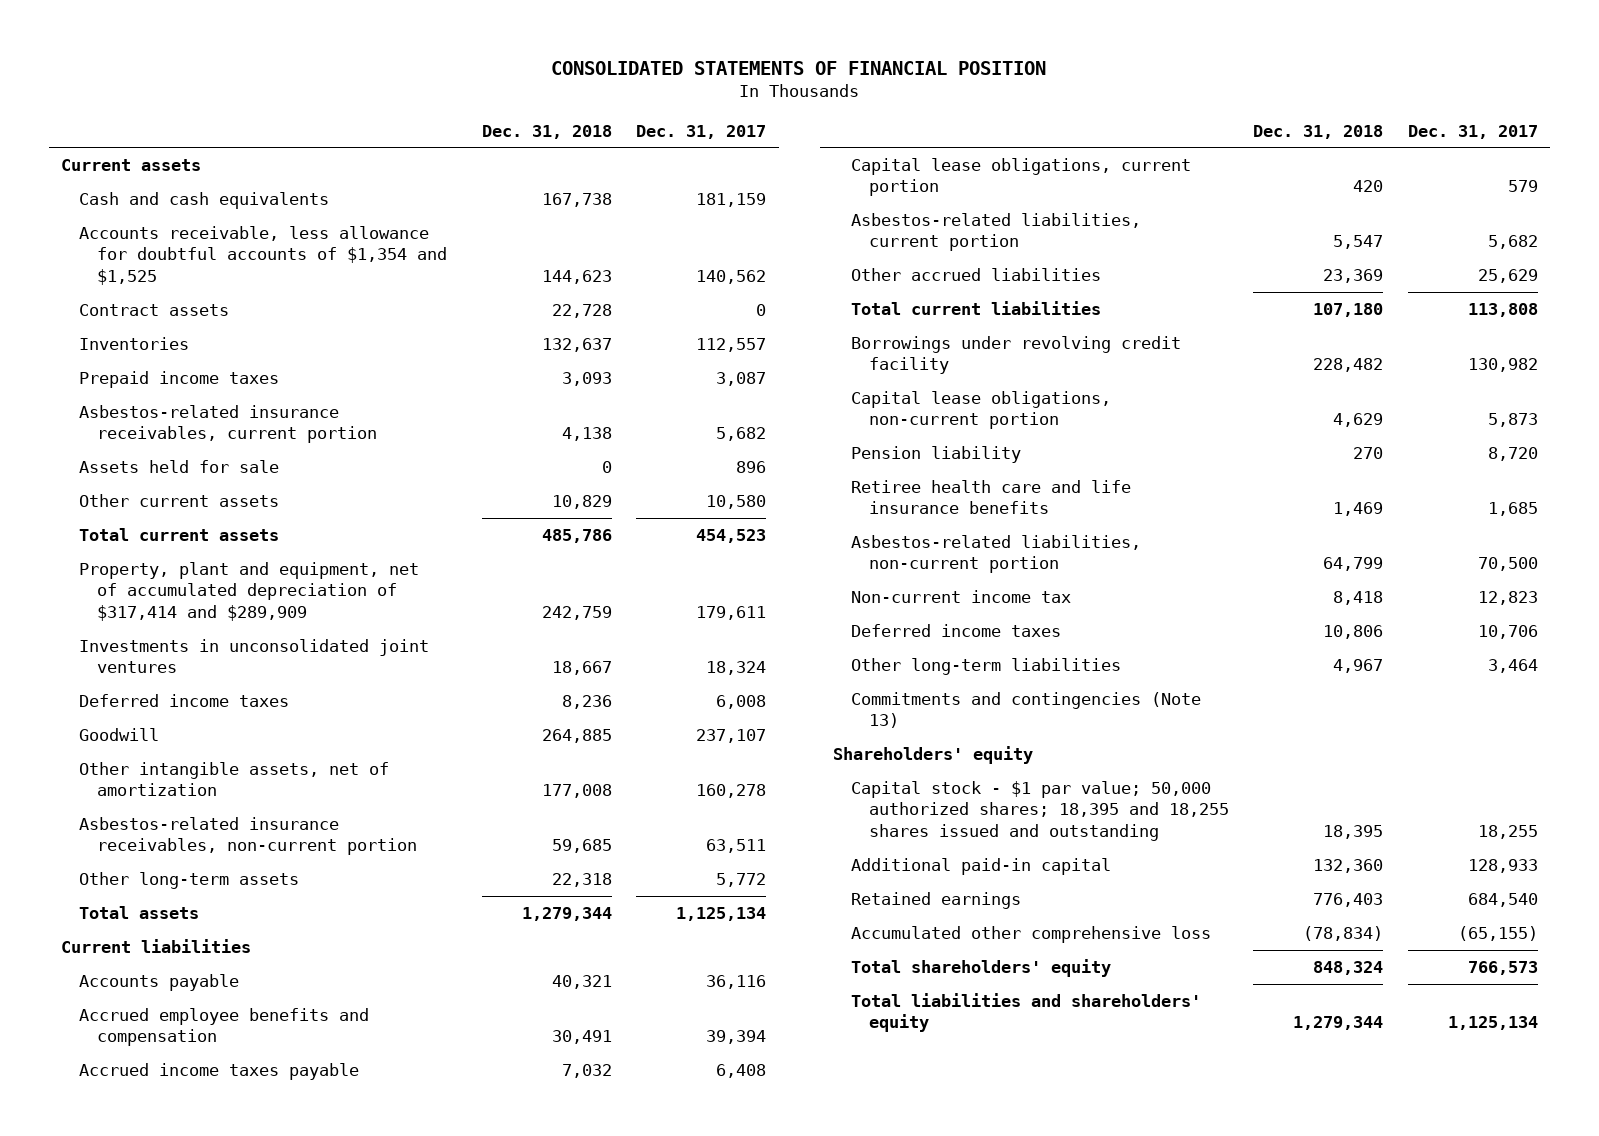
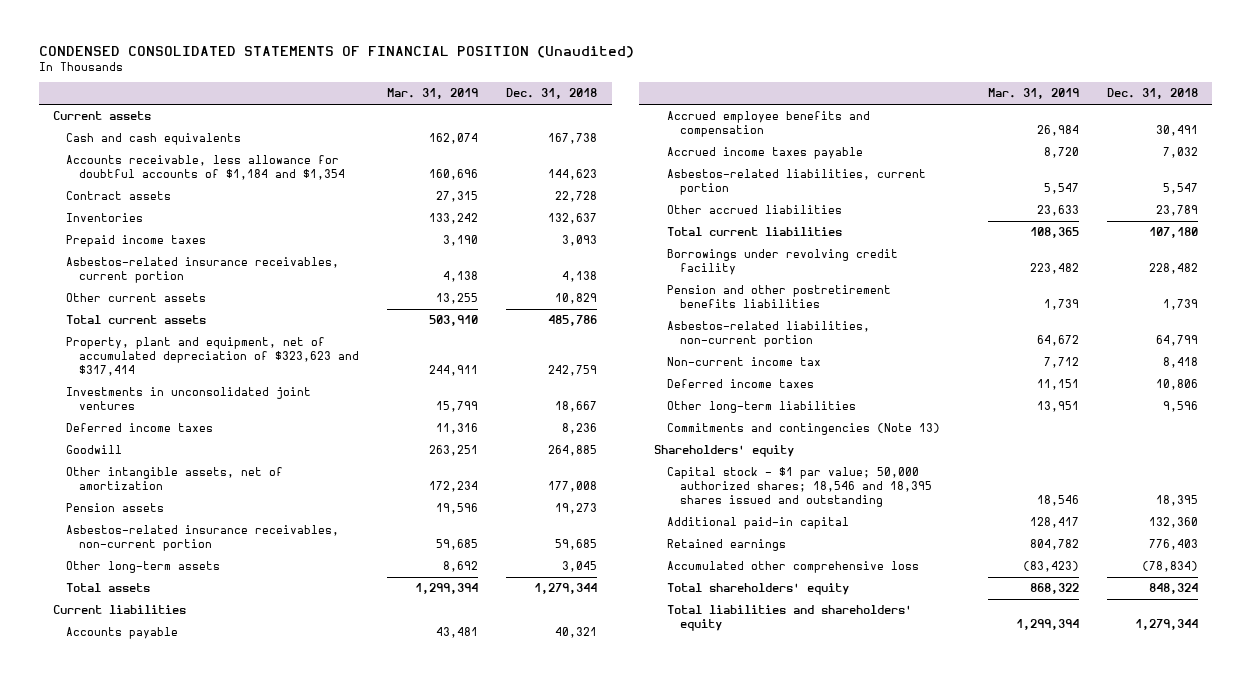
[551,60,1047,75] CONSOLIDATED STATEMENTS OF FINANCIAL POSITION -> [38,45,634,58] CONDENSED CONSOLIDATED STATEMENTS OF FINANCIAL POSITION (Unaudited)
[636,124,767,139] Dec. 31, 2017 -> none
none -> [387,88,479,100] Mar. 31, 2019
[79,225,448,285] Accounts receivable, less allowance for doubtful accounts of $1,354 and $1,525 -> [65,155,345,181] Accounts receivable, less allowance for doubtful accounts of $1,184 and $1,354
[79,459,280,473] Assets held for sale -> none
[79,561,420,621] Property, plant and equipment, net of accumulated depreciation of $317,414 and $289,909 -> [65,337,359,377] Property, plant and equipment, net of accumulated depreciation of $323,623 and $317,414
none -> [65,503,164,513] Pension assets
[551,872,612,887] 22,318 -> [562,561,598,573] 3,045
[850,157,1191,197] Capital lease obligations, current portion -> none
[1323,268,1384,283] 23,369 -> [1156,205,1199,217] 23,789
[850,390,1111,430] Capital lease obligations, non-current portion -> none
[850,445,1021,463] Pension liability -> none
[850,479,1131,515] Retiree health care and life insurance benefits -> none
none -> [666,285,891,309] Pension and other postretirement benefits liabilities
[1333,658,1384,673] 4,967 -> [1163,401,1199,413] 9,596
[850,780,1229,841] Capital stock - $1 par value; 50,000 authorized shares; 18,395 and 18,255 shares issued and outstanding -> [666,467,932,508] Capital stock - $1 par value; 50,000 authorized shares; 18,546 and 18,395 shares issued and outstanding

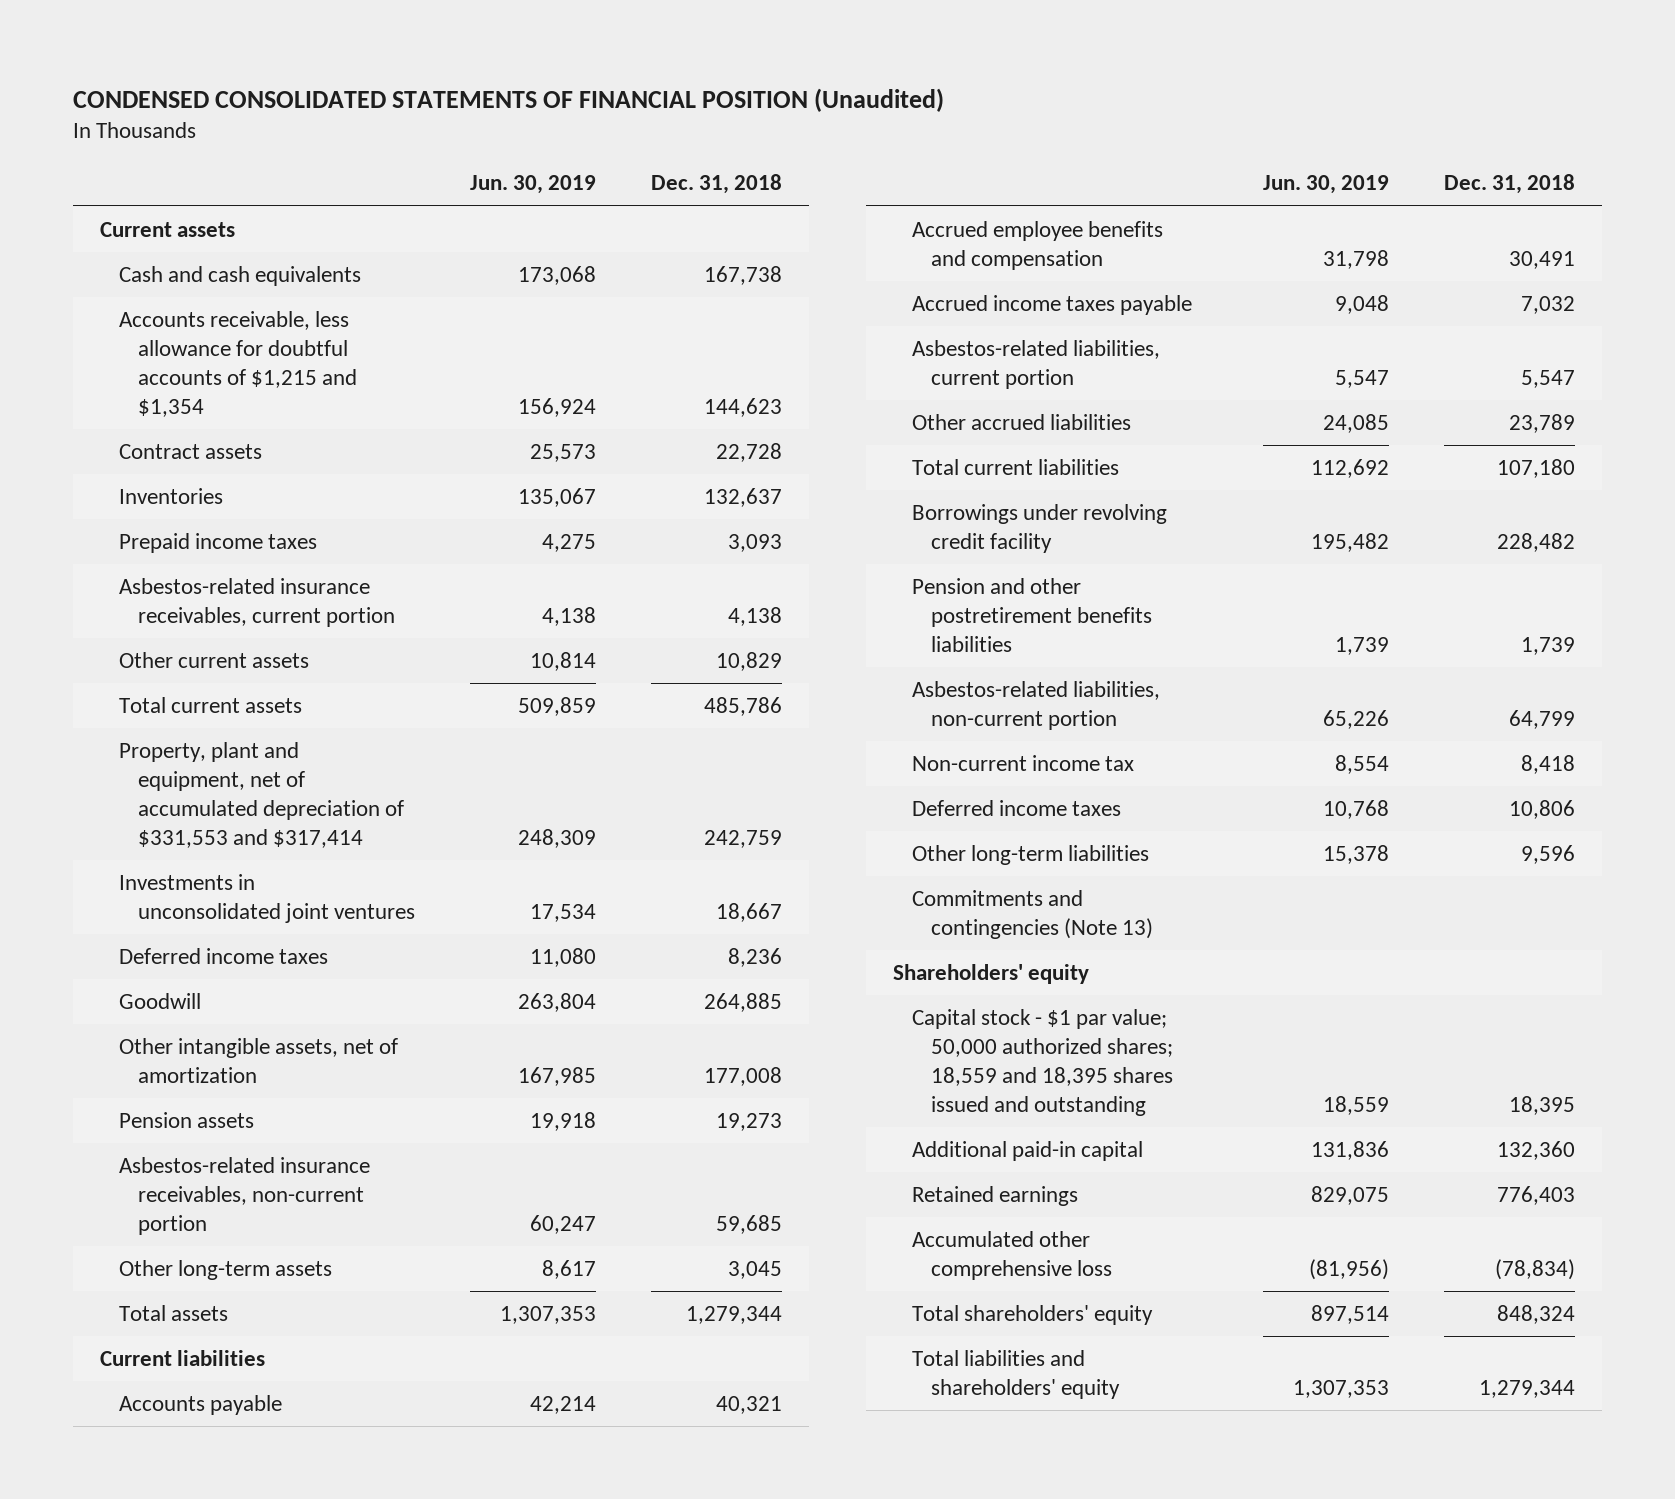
[387,88,479,100] Mar. 31, 2019 -> none
none -> [469,175,596,195] Jun. 30, 2019
[65,155,345,181] Accounts receivable, less allowance for doubtful accounts of $1,184 and $1,354 -> [119,310,357,417] Accounts receivable, less allowance for doubtful accounts of $1,215 and $1,354
[65,337,359,377] Property, plant and equipment, net of accumulated depreciation of $323,623 and $317,414 -> [119,741,404,848] Property, plant and equipment, net of accumulated depreciation of $331,553 and $317,414
[666,467,932,508] Capital stock - $1 par value; 50,000 authorized shares; 18,546 and 18,395 shares issued and outstanding -> [911,1008,1173,1116] Capital stock - $1 par value; 50,000 authorized shares; 18,559 and 18,395 shares issued and outstanding

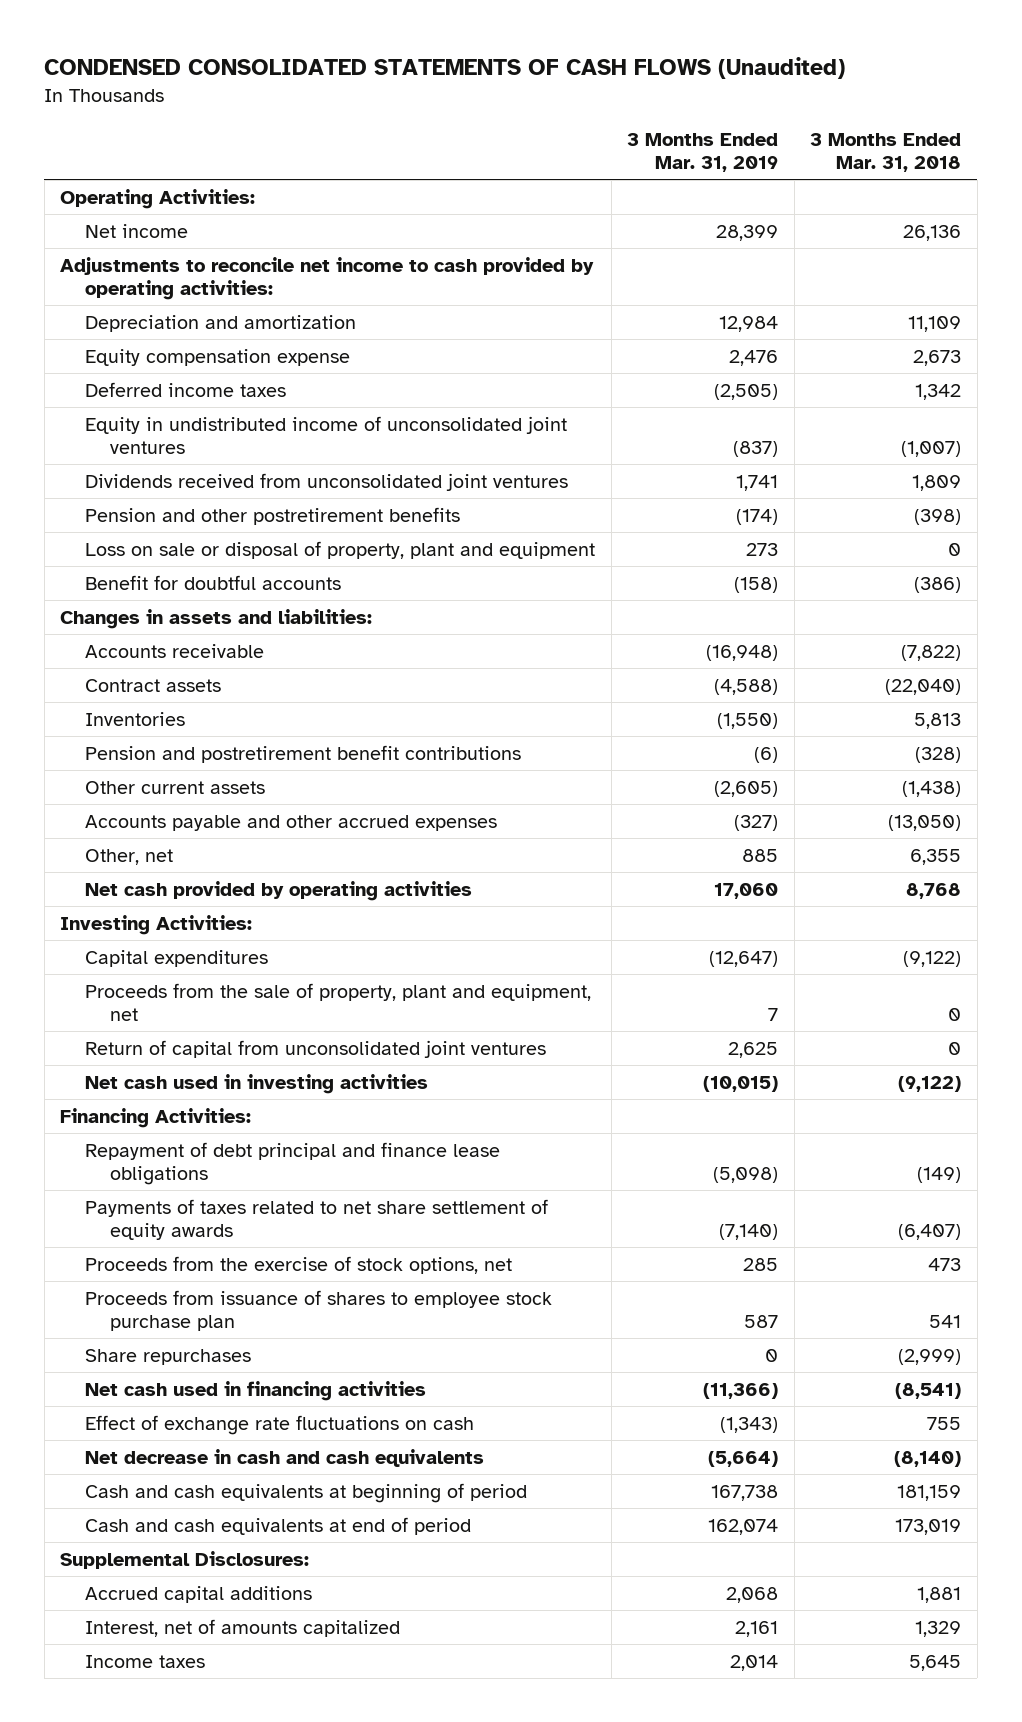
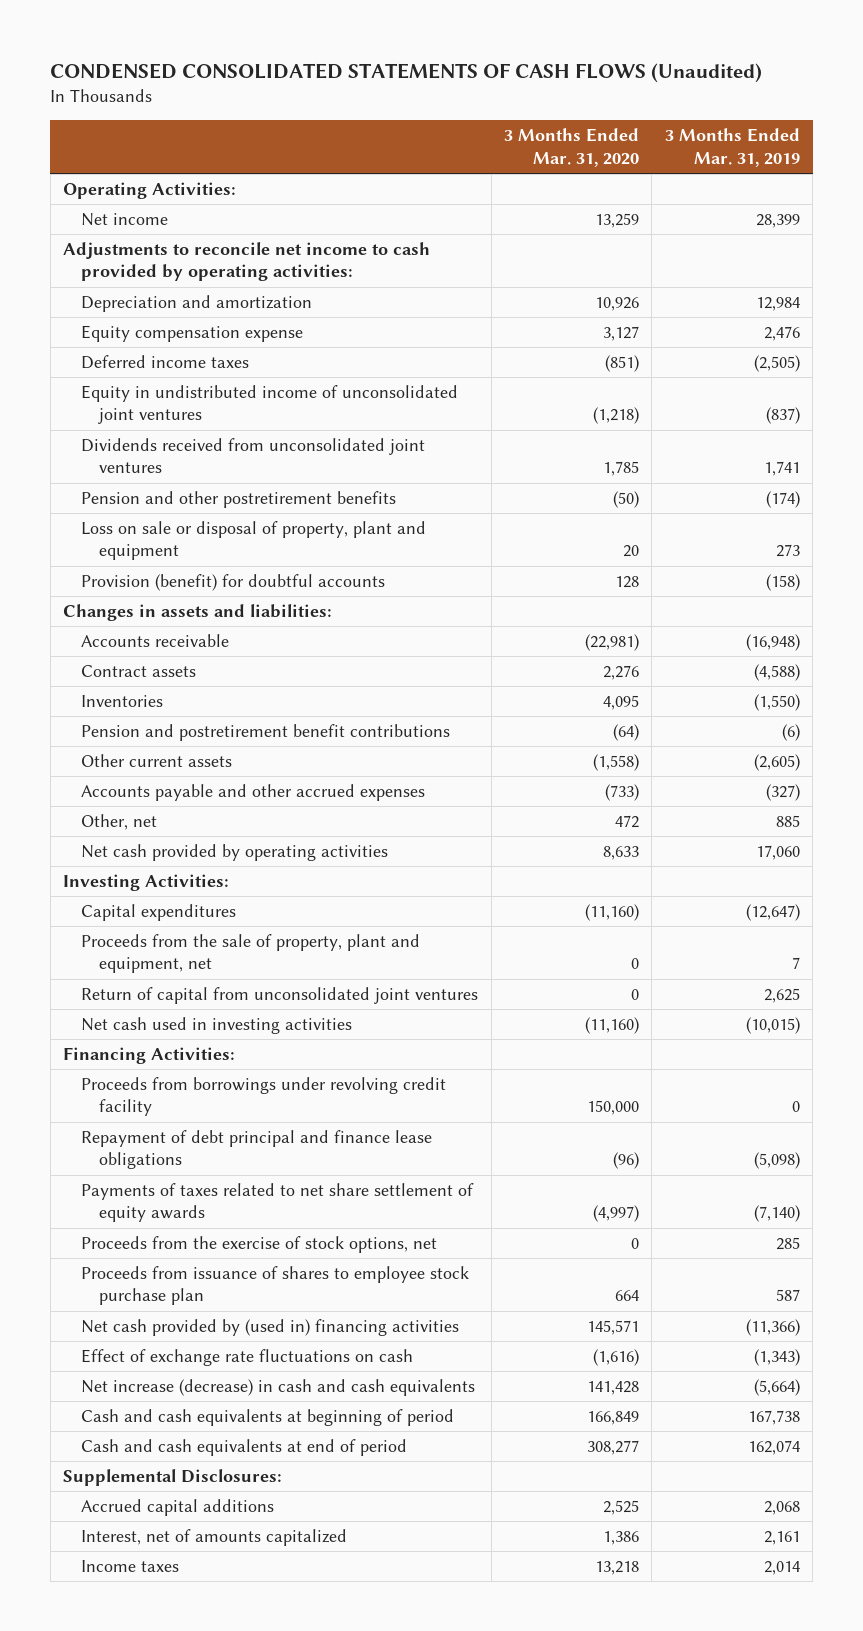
[810,132,962,172] 3 Months Ended Mar. 31, 2018 -> none
none -> [504,128,640,167] 3 Months Ended Mar. 31, 2020
[85,574,342,590] Benefit for doubtful accounts -> [81,573,386,591] Provision (benefit) for doubtful accounts
none -> [81,1076,447,1117] Proceeds from borrowings under revolving credit facility
[85,1348,252,1365] Share repurchases -> none
[85,1380,427,1401] Net cash used in financing activities -> [81,1318,460,1336] Net cash provided by (used in) financing activities
[85,1448,485,1467] Net decrease in cash and cash equivalents -> [81,1378,476,1396] Net increase (decrease) in cash and cash equivalents

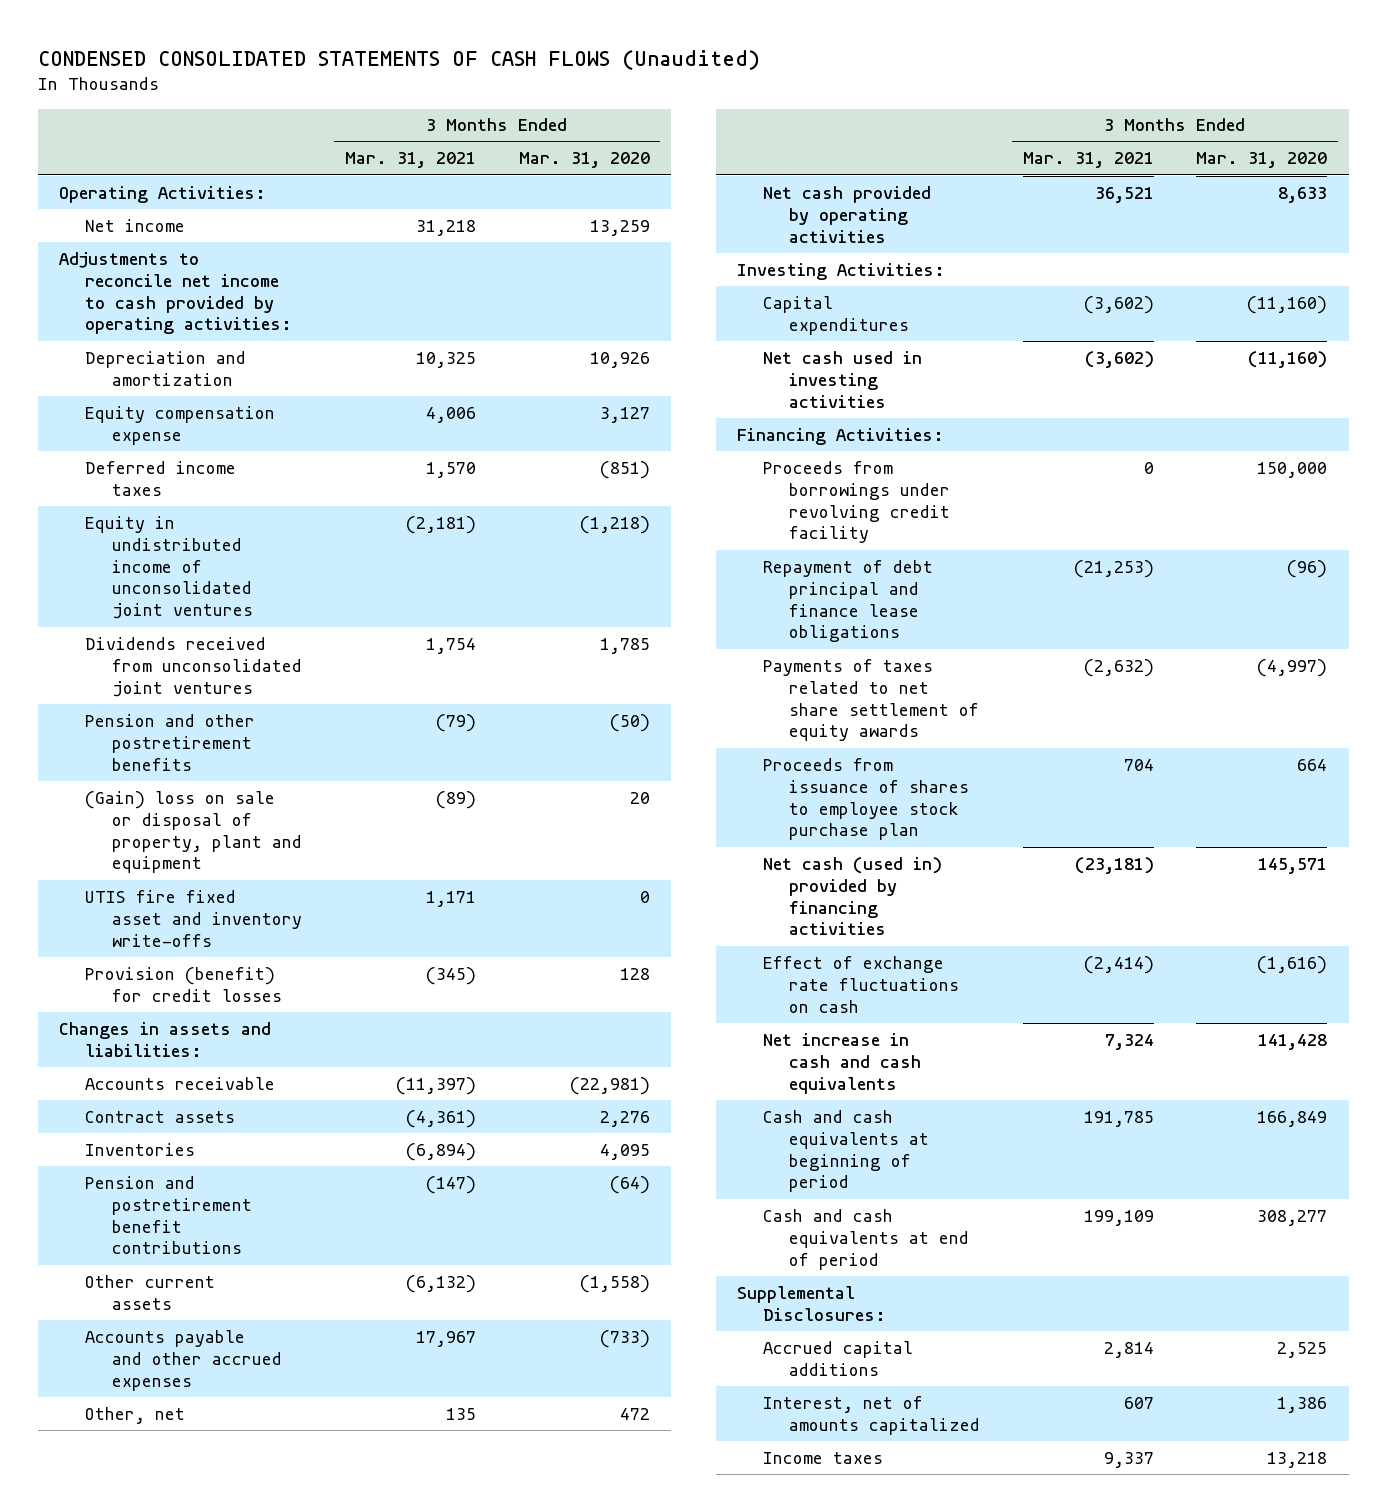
[664,128,800,167] 3 Months Ended Mar. 31, 2019 -> none
none -> [345,152,477,169] Mar. 31, 2021
[81,520,427,561] Loss on sale or disposal of property, plant and equipment -> [85,790,302,874] (Gain) loss on sale or disposal of property, plant and equipment
none -> [85,889,302,947] UTIS fire fixed asset and inventory write-offs
[81,573,386,591] Provision (benefit) for doubtful accounts -> [85,966,282,1002] Provision (benefit) for credit losses
[81,933,421,974] Proceeds from the sale of property, plant and equipment, net -> none
[81,986,479,1004] Return of capital from unconsolidated joint ventures -> none
[81,1235,438,1253] Proceeds from the exercise of stock options, net -> none
[81,1318,460,1336] Net cash provided by (used in) financing activities -> [763,856,943,936] Net cash (used in) provided by financing activities
[81,1378,476,1396] Net increase (decrease) in cash and cash equivalents -> [763,1032,922,1094] Net increase in cash and cash equivalents

